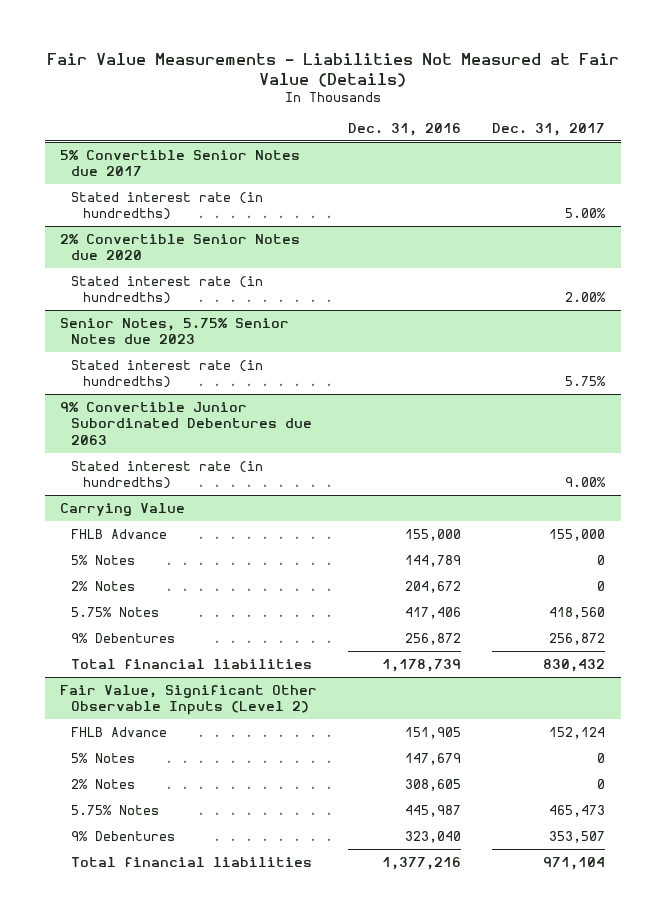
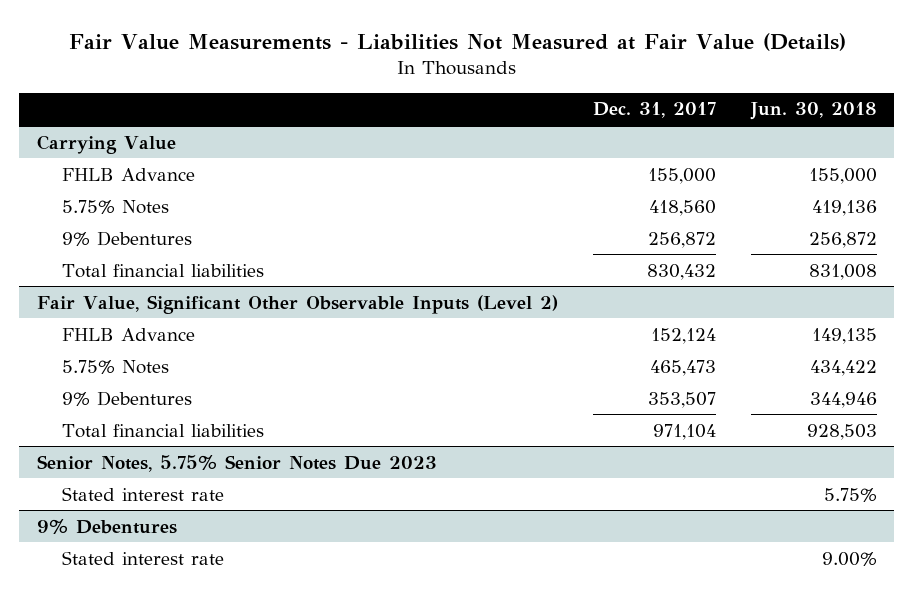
[348,122,462,136] Dec. 31, 2016 -> none
none -> [749,102,877,121] Jun. 30, 2018
[60,149,301,177] 5% Convertible Senior Notes due 2017 -> none
[71,191,264,221] Stated interest rate (in hundredths) -> none
[60,233,301,261] 2% Convertible Senior Notes due 2020 -> none
[71,275,264,305] Stated interest rate (in hundredths) -> none
[60,317,290,345] Senior Notes, 5.75% Senior Notes due 2023 -> none
[71,359,264,389] Stated interest rate (in hundredths) -> none
[60,401,313,446] 9% Convertible Junior Subordinated Debentures due 2063 -> none
[71,460,264,490] Stated interest rate (in hundredths) -> none
[71,554,136,565] 5% Notes -> none
[71,580,136,591] 2% Notes -> none
[71,752,136,763] 5% Notes -> none
[71,778,136,789] 2% Notes -> none
none -> [36,454,437,472] Senior Notes, 5.75% Senior Notes Due 2023
none -> [62,486,225,501] Stated interest rate
none -> [36,518,177,534] 9% Debentures
none -> [62,550,225,565] Stated interest rate

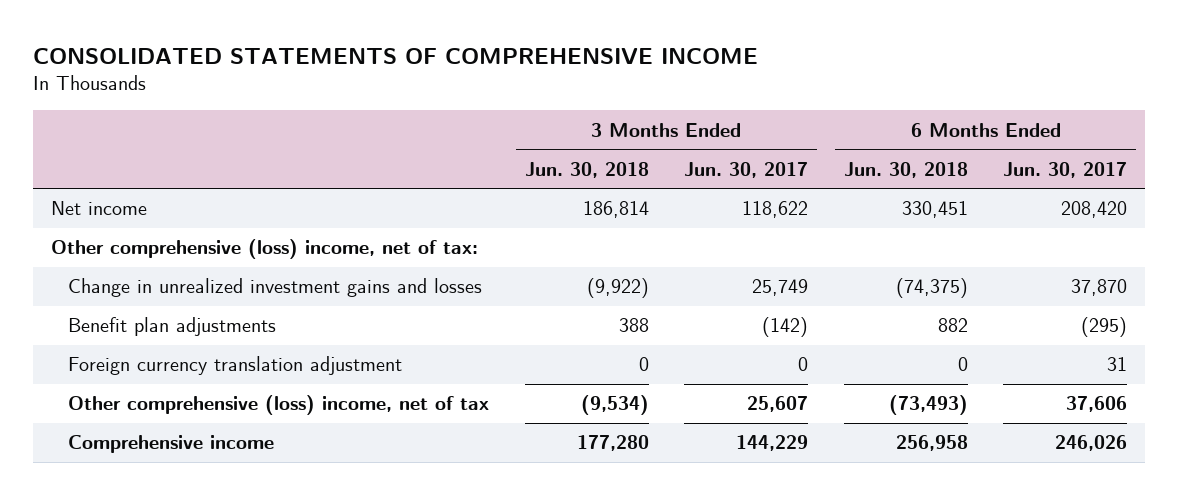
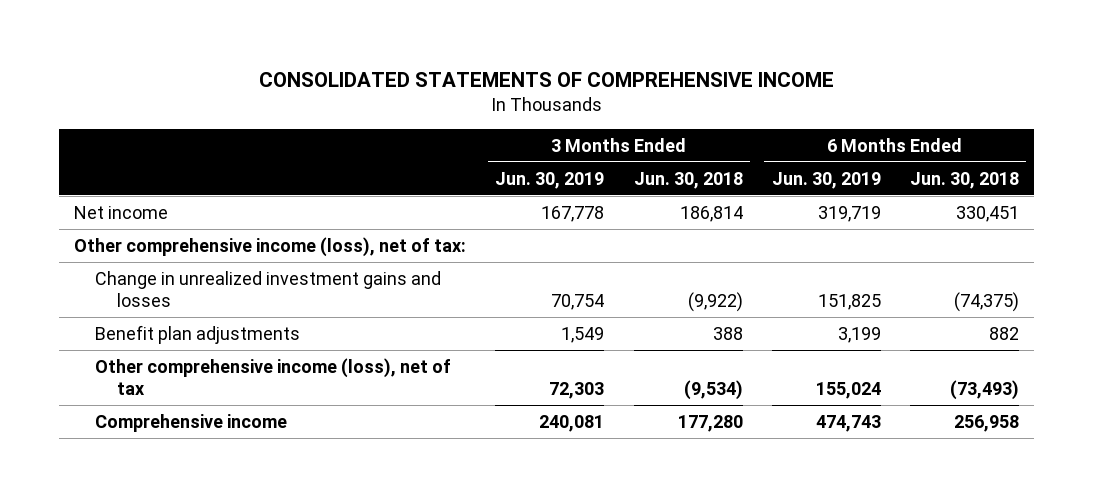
[684,161,809,178] Jun. 30, 2017 -> none
[1003,161,1128,178] Jun. 30, 2017 -> none
none -> [495,171,605,189] Jun. 30, 2019
none -> [771,171,881,189] Jun. 30, 2019
[50,239,478,260] Other comprehensive (loss) income, net of tax: -> [74,236,467,257] Other comprehensive income (loss), net of tax:
[68,356,403,376] Foreign currency translation adjustment -> none
[68,395,490,416] Other comprehensive (loss) income, net of tax -> [95,357,452,395] Other comprehensive income (loss), net of tax

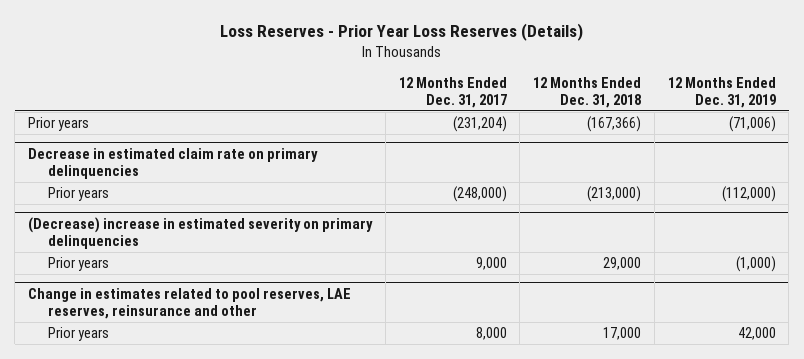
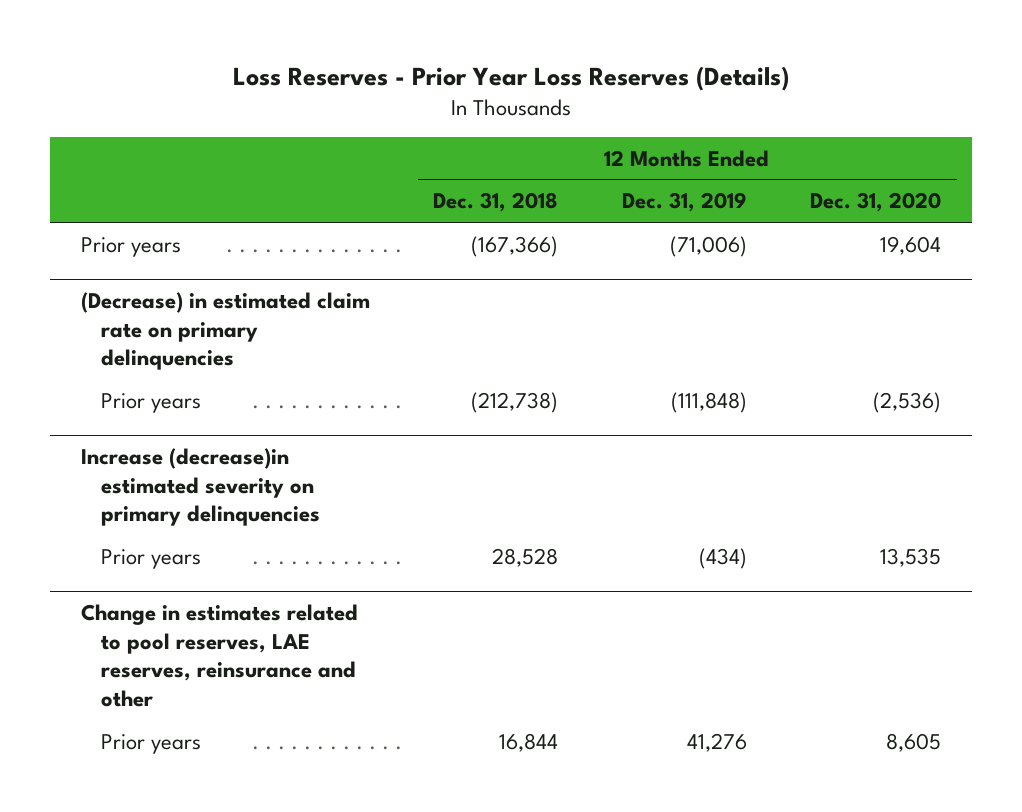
[398,76,507,108] 12 Months Ended Dec. 31, 2017 -> none
none -> [809,192,941,213] Dec. 31, 2020
[27,147,318,179] Decrease in estimated claim rate on primary delinquencies -> [81,291,371,371] (Decrease) in estimated claim rate on primary delinquencies
[587,186,642,203] (213,000) -> [471,391,559,413] (212,738)
[721,186,776,203] (112,000) -> [670,391,747,413] (111,848)
[27,216,373,249] (Decrease) increase in estimated severity on primary delinquencies -> [81,447,321,527] Increase (decrease)in estimated severity on primary delinquencies
[603,257,642,271] 29,000 -> [492,547,559,567] 28,528
[735,256,776,273] (1,000) -> [698,547,747,569] (434)
[603,327,642,341] 17,000 -> [499,732,559,752] 16,844
[737,327,776,341] 42,000 -> [686,732,747,752] 41,276

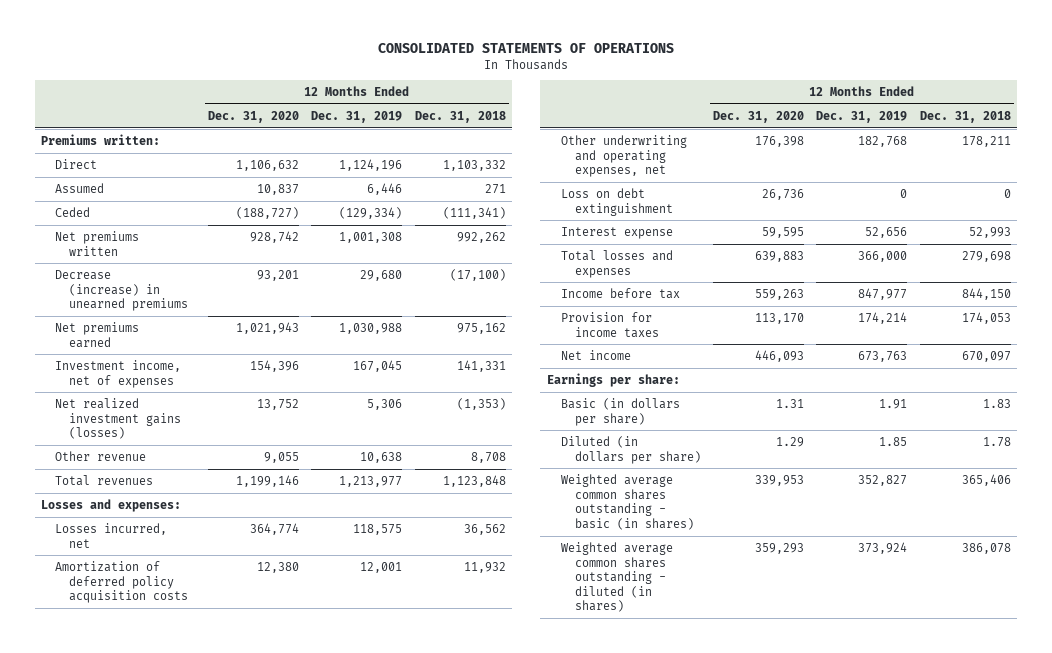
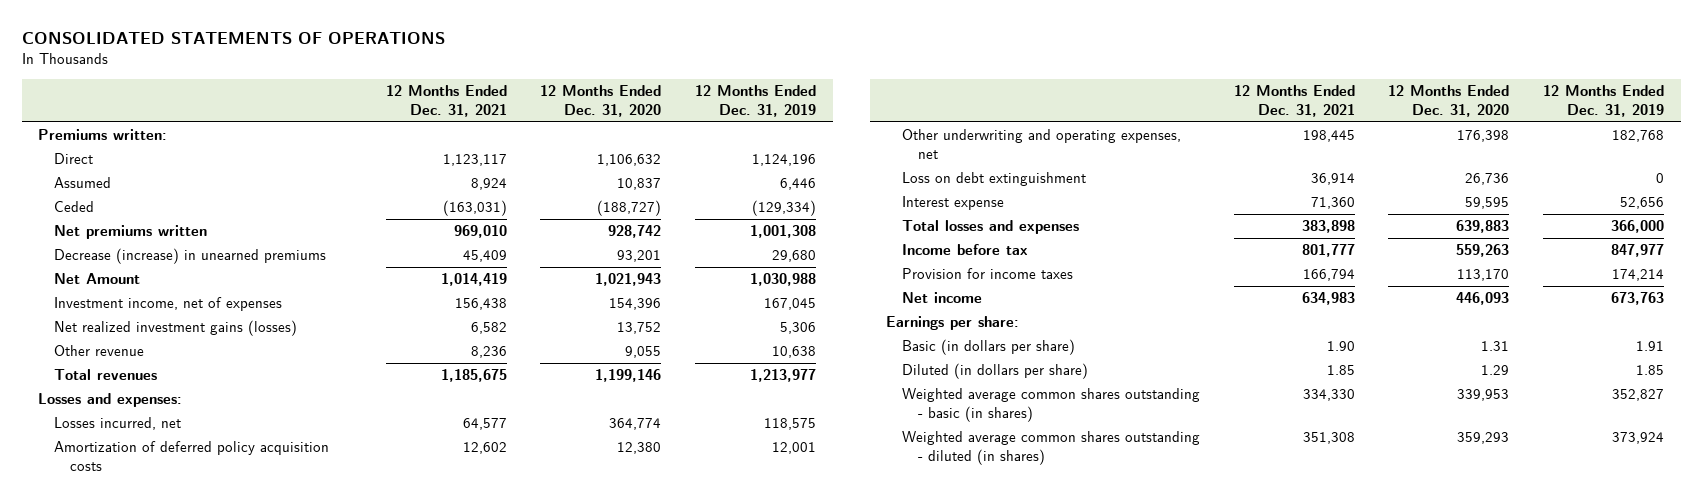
[414,110,506,123] Dec. 31, 2018 -> none
none -> [385,84,507,117] 12 Months Ended Dec. 31, 2021
[55,321,140,348] Net premiums earned -> [54,273,141,285] Net Amount

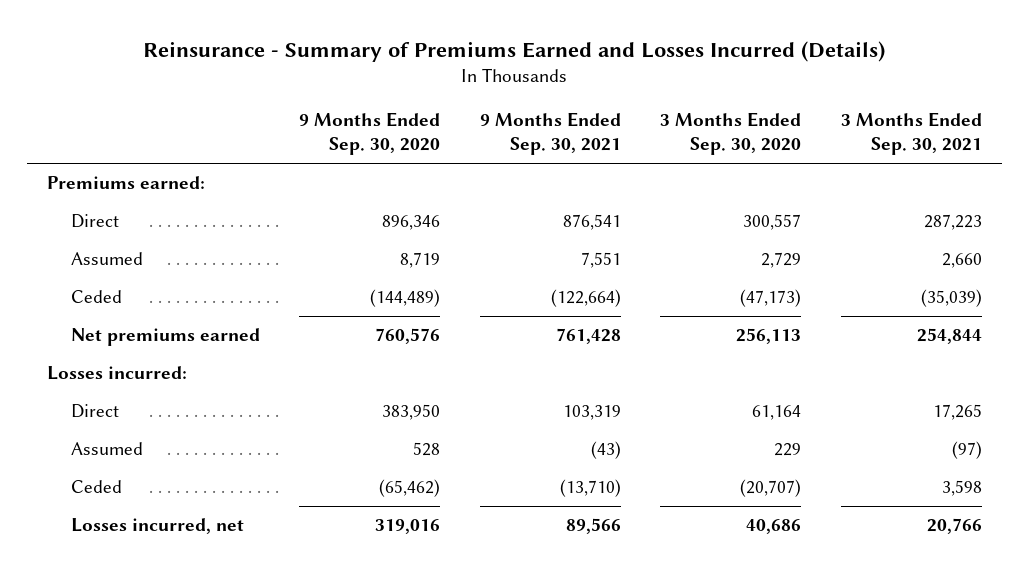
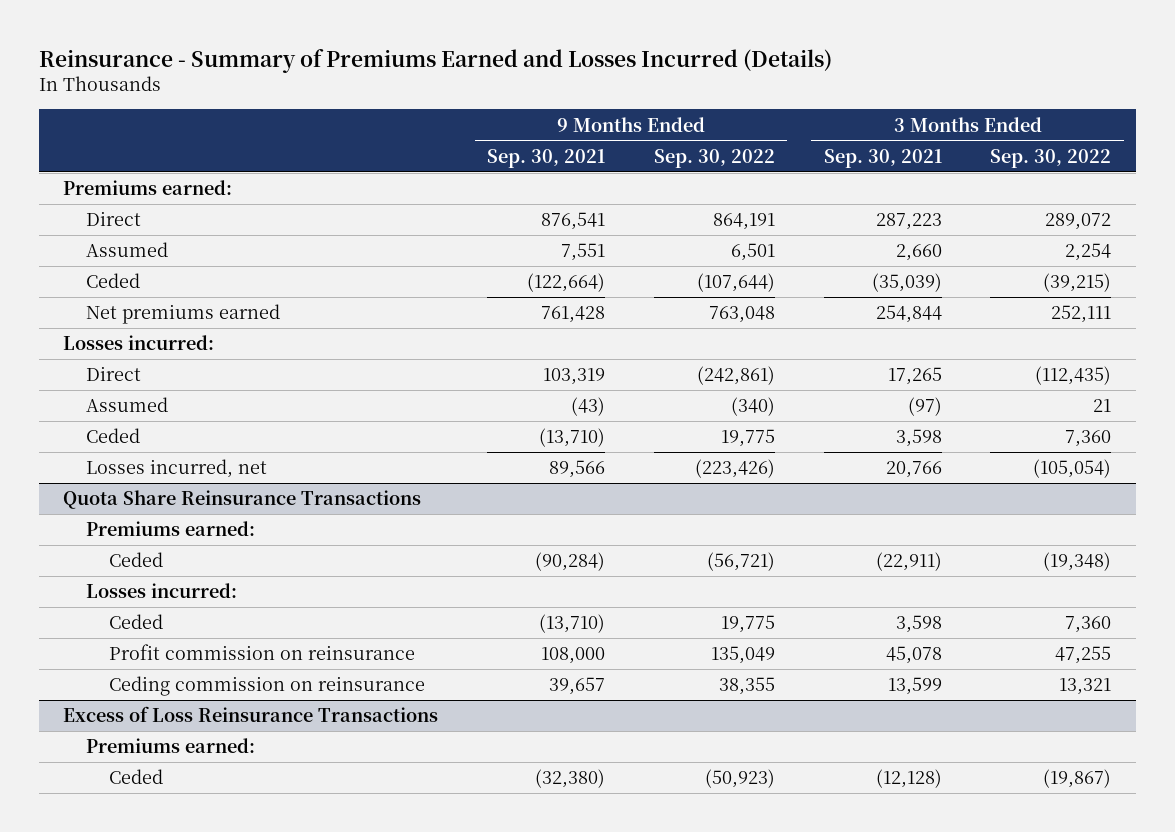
[299,111,441,156] 9 Months Ended Sep. 30, 2020 -> none
[660,111,802,156] 3 Months Ended Sep. 30, 2020 -> none
none -> [653,148,775,168] Sep. 30, 2022
none -> [990,148,1112,168] Sep. 30, 2022
none -> [63,490,422,510] Quota Share Reinsurance Transactions
none -> [86,521,256,537] Premiums earned:
none -> [109,552,164,568] Ceded
none -> [86,583,238,599] Losses incurred:
none -> [109,614,164,630] Ceded
none -> [109,644,416,661] Profit commission on reinsurance
none -> [109,676,426,697] Ceding commission on reinsurance
none -> [63,706,439,723] Excess of Loss Reinsurance Transactions
none -> [86,738,256,754] Premiums earned:
none -> [109,769,164,785] Ceded

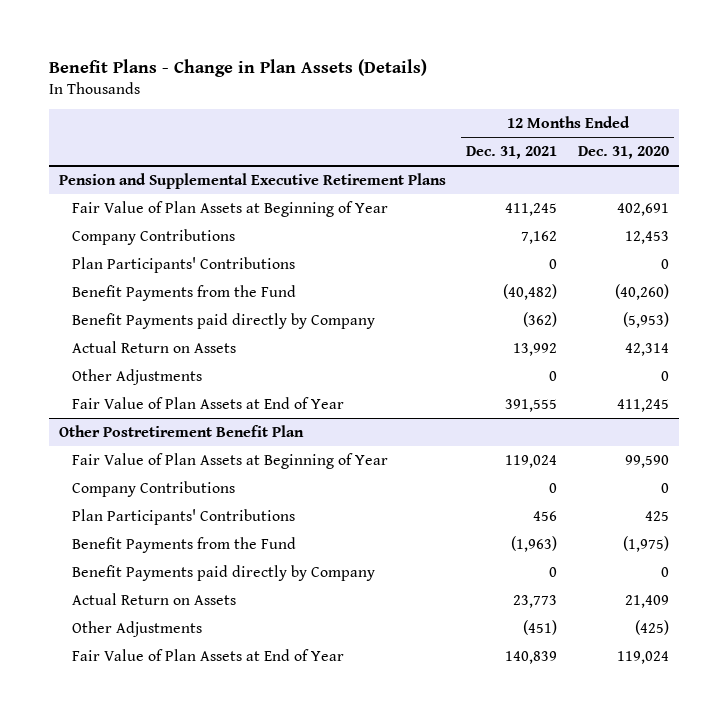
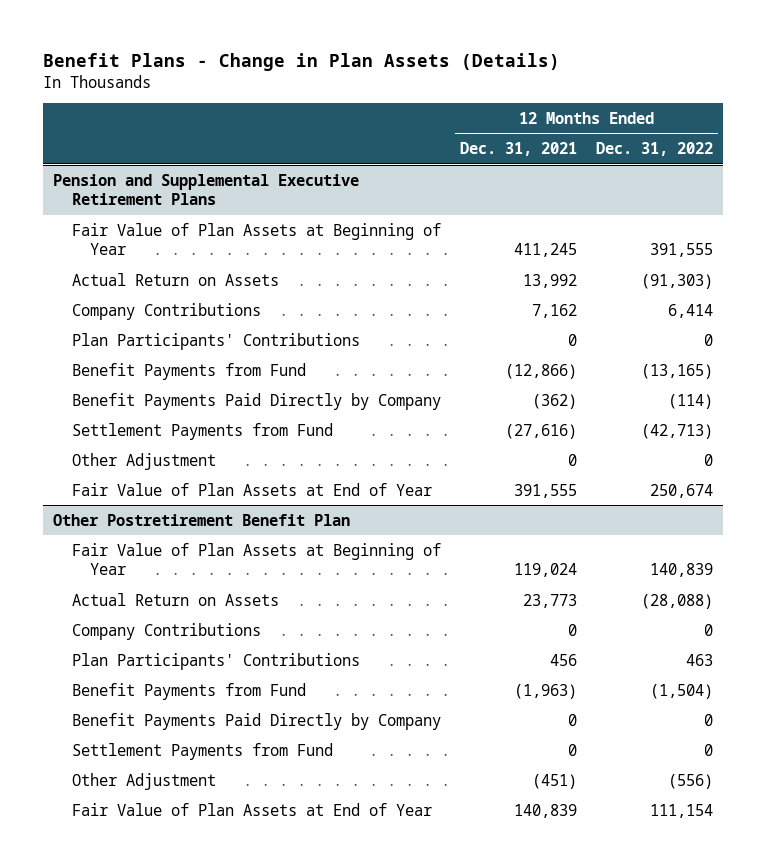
[577,146,669,160] Dec. 31, 2020 -> none
none -> [596,142,714,157] Dec. 31, 2022
[72,340,237,353] Actual Return on Assets -> [71,272,279,286] Actual Return on Assets
[72,284,297,301] Benefit Payments from the Fund -> [71,362,306,380] Benefit Payments from Fund
[503,283,558,300] (40,482) -> [505,363,578,379] (12,866)
[72,312,376,329] Benefit Payments paid directly by Company -> [71,392,441,410] Benefit Payments Paid Directly by Company
none -> [71,422,333,440] Settlement Payments from Fund
[72,368,203,385] Other Adjustments -> [71,452,216,470] Other Adjustment
[72,592,237,605] Actual Return on Assets -> [71,592,279,606] Actual Return on Assets
[72,536,297,553] Benefit Payments from the Fund -> [71,682,306,700] Benefit Payments from Fund
[72,564,376,581] Benefit Payments paid directly by Company -> [71,712,441,730] Benefit Payments Paid Directly by Company
none -> [71,742,333,760] Settlement Payments from Fund
[72,620,203,637] Other Adjustments -> [71,772,216,790] Other Adjustment

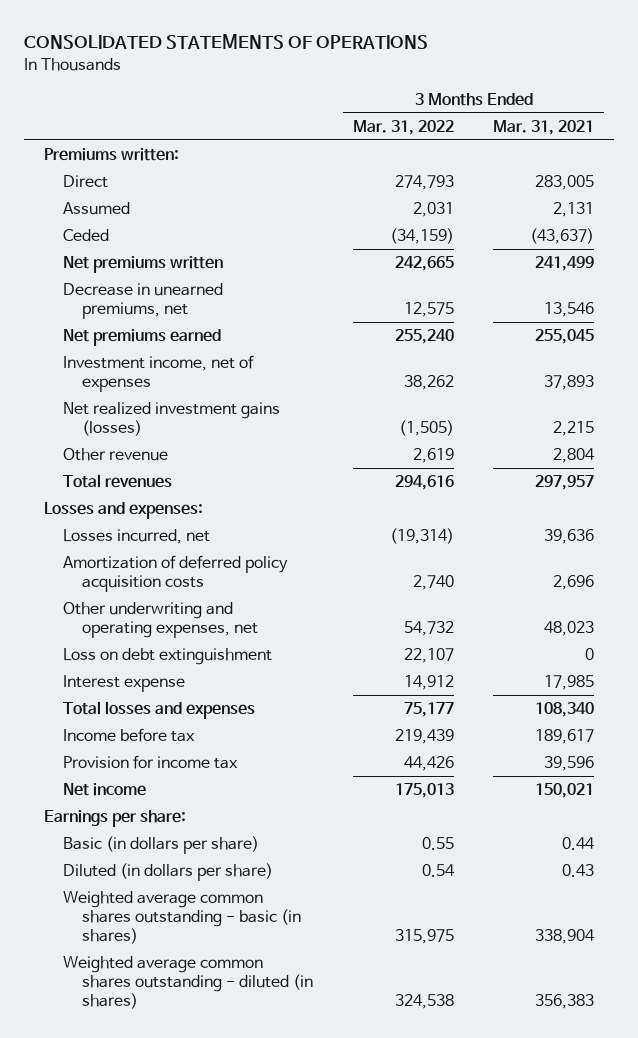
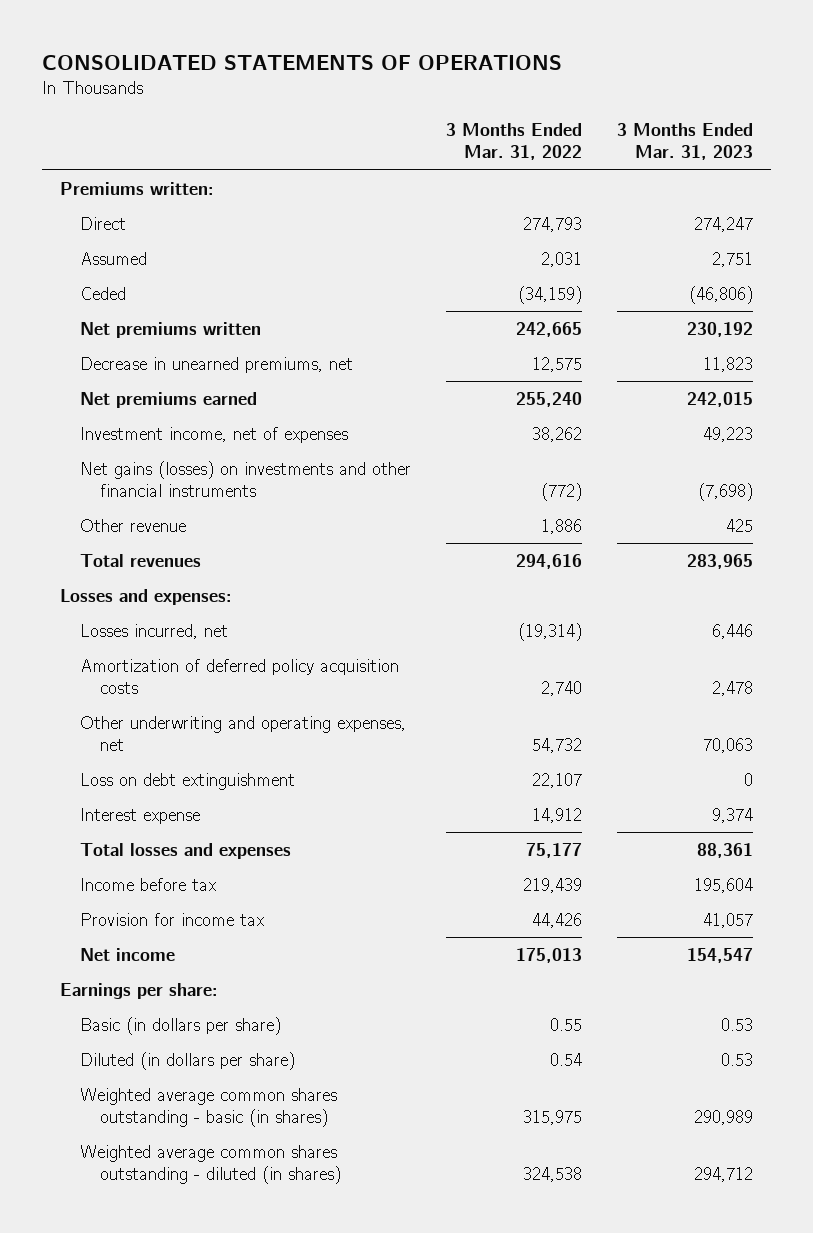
[493,119,595,135] Mar. 31, 2021 -> none
none -> [617,123,754,161] 3 Months Ended Mar. 31, 2023
[63,402,281,437] Net realized investment gains (losses) -> none
none -> [79,460,411,497] Net gains (losses) on investments and other financial instruments
[412,448,454,464] 2,619 -> [540,518,582,534] 1,886

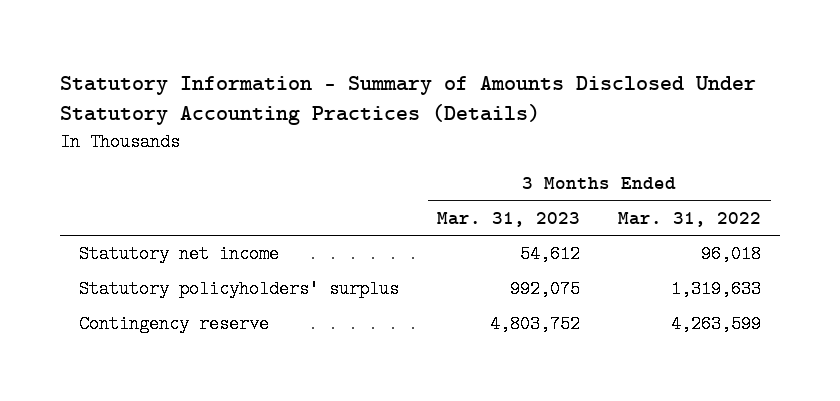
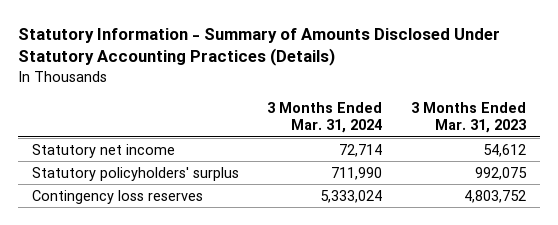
[618,211,762,227] Mar. 31, 2022 -> none
none -> [267,101,383,134] 3 Months Ended Mar. 31, 2024
[78,315,269,334] Contingency reserve -> [32,189,204,204] Contingency loss reserves

